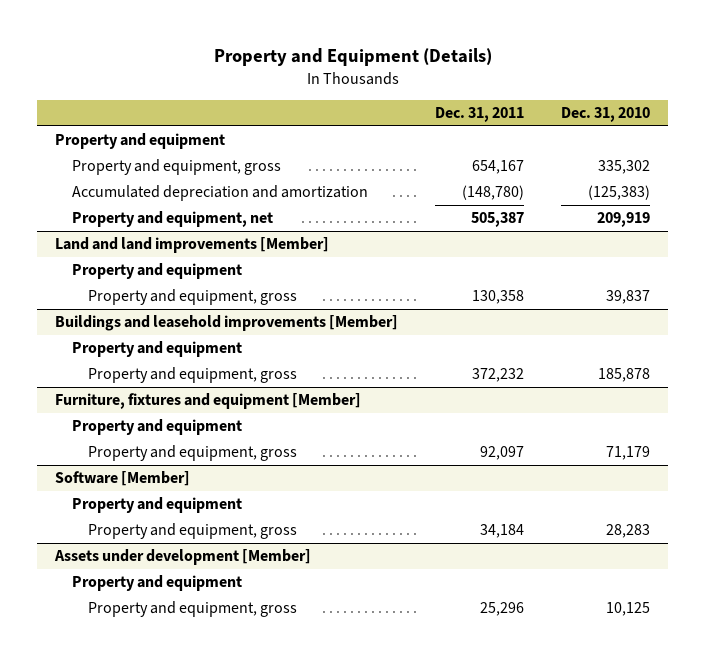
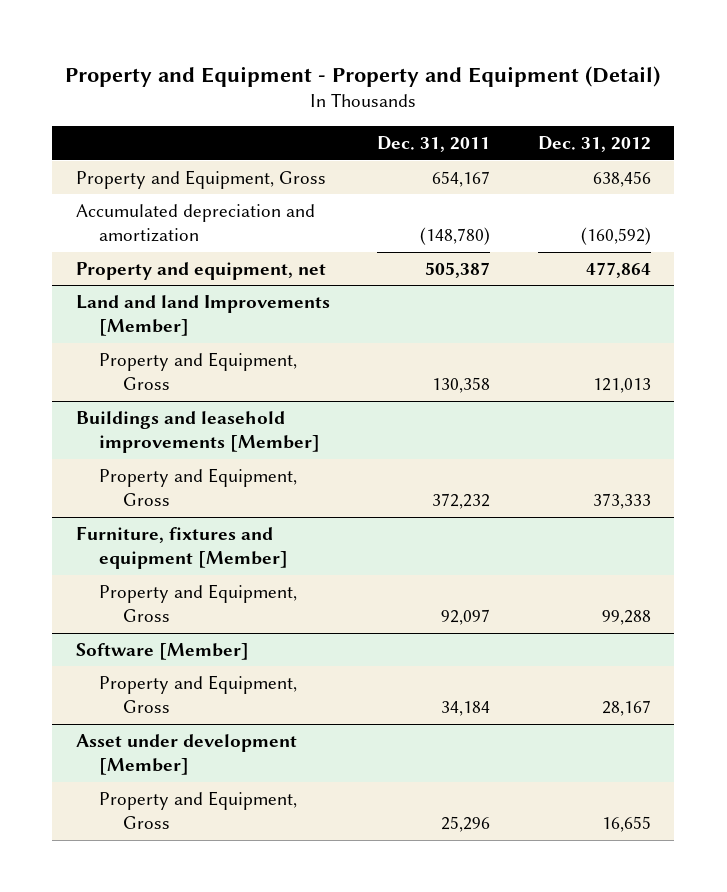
[213,47,492,66] Property and Equipment (Details) -> [65,65,661,87] Property and Equipment - Property and Equipment (Detail)
[560,107,650,123] Dec. 31, 2010 -> none
none -> [537,136,651,153] Dec. 31, 2012
[55,133,226,150] Property and equipment -> none
[71,159,281,176] Property and equipment, gross -> [75,169,326,189] Property and Equipment, Gross
[71,263,242,280] Property and equipment -> none
[55,237,330,254] Land and land improvements [Member] -> [75,294,330,337] Land and land Improvements [Member]
[88,289,298,306] Property and equipment, gross -> [99,351,298,391] Property and Equipment, Gross
[71,341,242,358] Property and equipment -> none
[88,367,298,384] Property and equipment, gross -> [99,467,298,507] Property and Equipment, Gross
[71,419,242,436] Property and equipment -> none
[88,445,298,462] Property and equipment, gross -> [99,583,298,623] Property and Equipment, Gross
[71,497,242,514] Property and equipment -> none
[71,575,242,592] Property and equipment -> none
[88,523,298,540] Property and equipment, gross -> [99,674,298,714] Property and Equipment, Gross
[54,549,312,566] Assets under development [Member] -> [75,733,297,776] Asset under development [Member]
[88,601,298,618] Property and equipment, gross -> [99,790,298,830] Property and Equipment, Gross

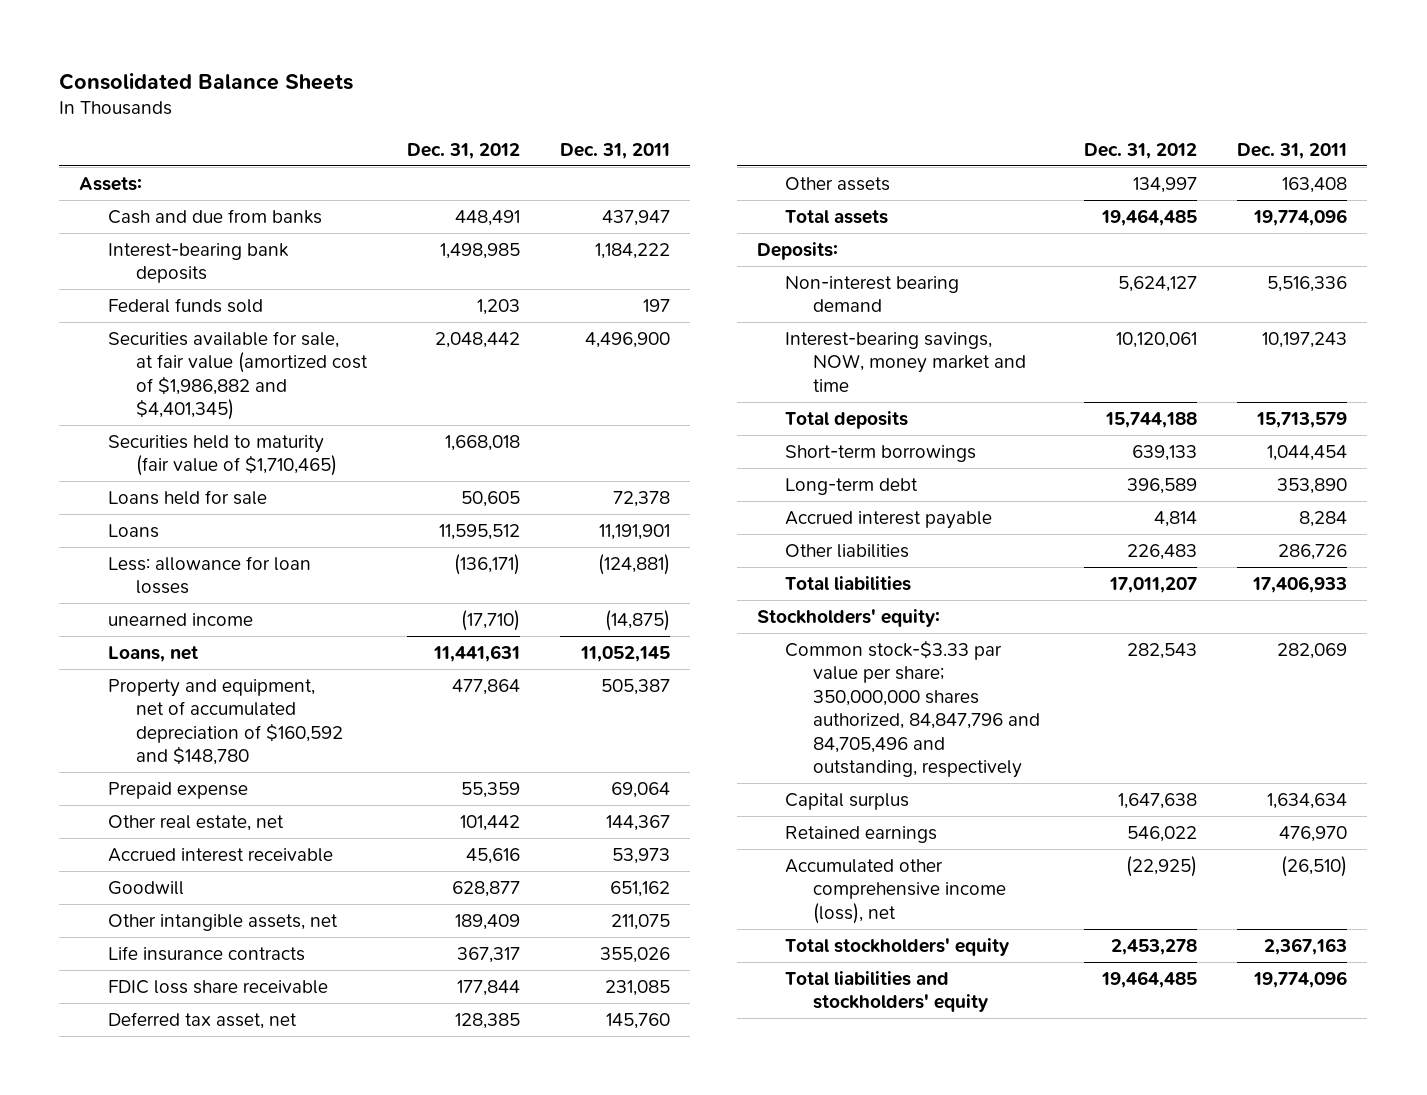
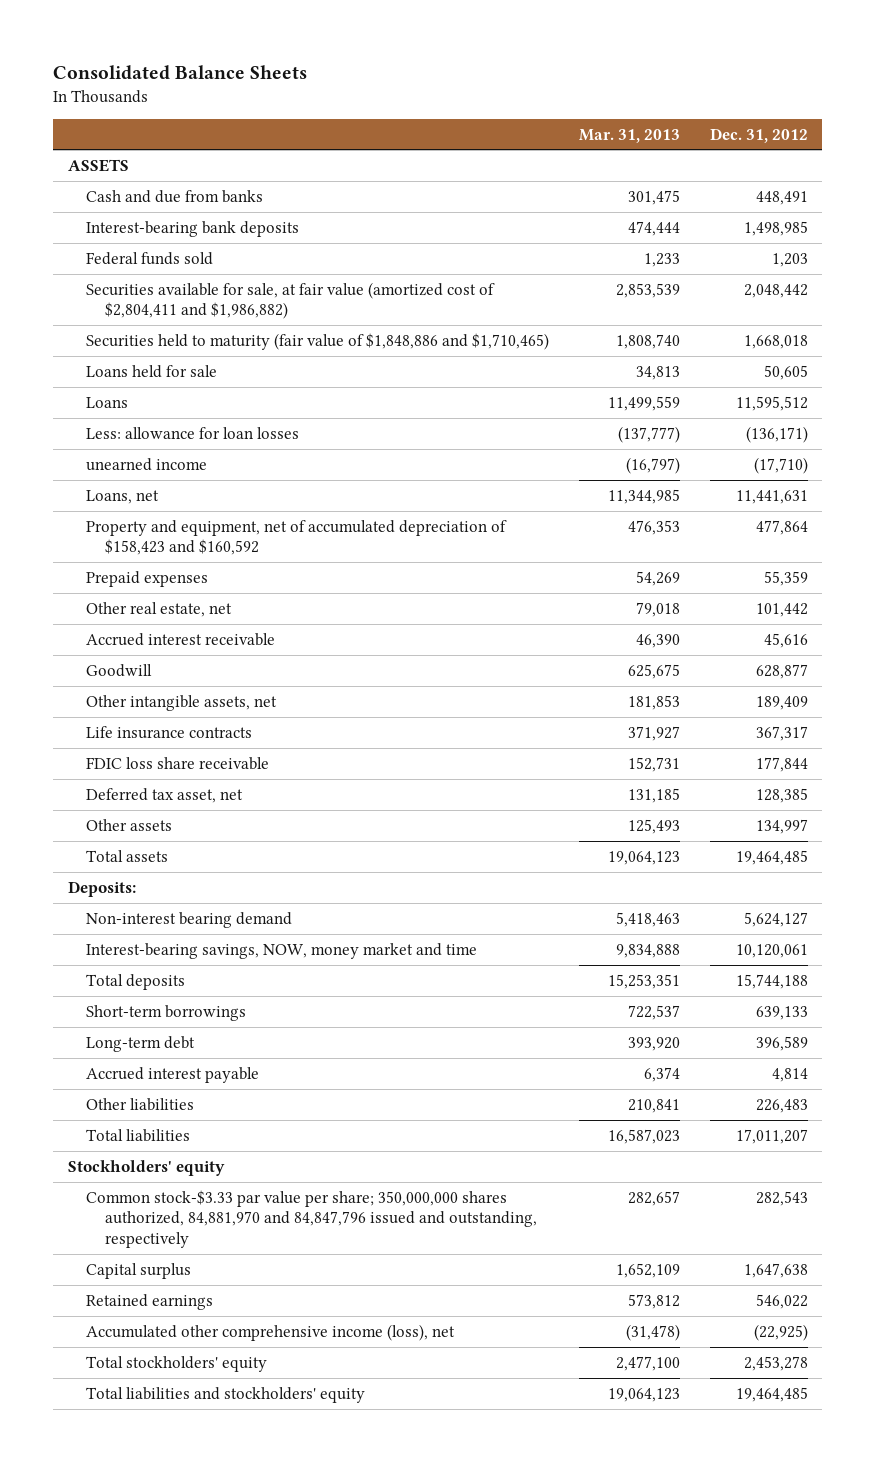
[559,142,670,159] Dec. 31, 2011 -> none
none -> [578,128,680,143] Mar. 31, 2013
[79,176,143,191] Assets: -> [67,158,129,172] ASSETS
[107,330,368,421] Securities available for sale, at fair value (amortized cost of $1,986,882 and $4,401,345) -> [86,281,496,320] Securities available for sale, at fair value (amortized cost of $2,804,411 and $1,986,882)
[107,434,337,477] Securities held to maturity (fair value of $1,710,465) -> [86,332,550,350] Securities held to maturity (fair value of $1,848,886 and $1,710,465)
[107,678,343,766] Property and equipment, net of accumulated depreciation of $160,592 and $148,780 -> [86,519,508,556] Property and equipment, net of accumulated depreciation of $158,423 and $160,592
[107,781,248,799] Prepaid expense -> [86,570,209,587] Prepaid expenses
[757,608,941,627] Stockholders' equity: -> [67,1159,225,1176] Stockholders' equity
[785,639,1041,779] Common stock-$3.33 par value per share; 350,000,000 shares authorized, 84,847,796 and 84,705,496 and outstanding, respectively -> [86,1189,537,1249] Common stock-$3.33 par value per share; 350,000,000 shares authorized, 84,881,970 and 84,847,796 issued and outstanding, respectively

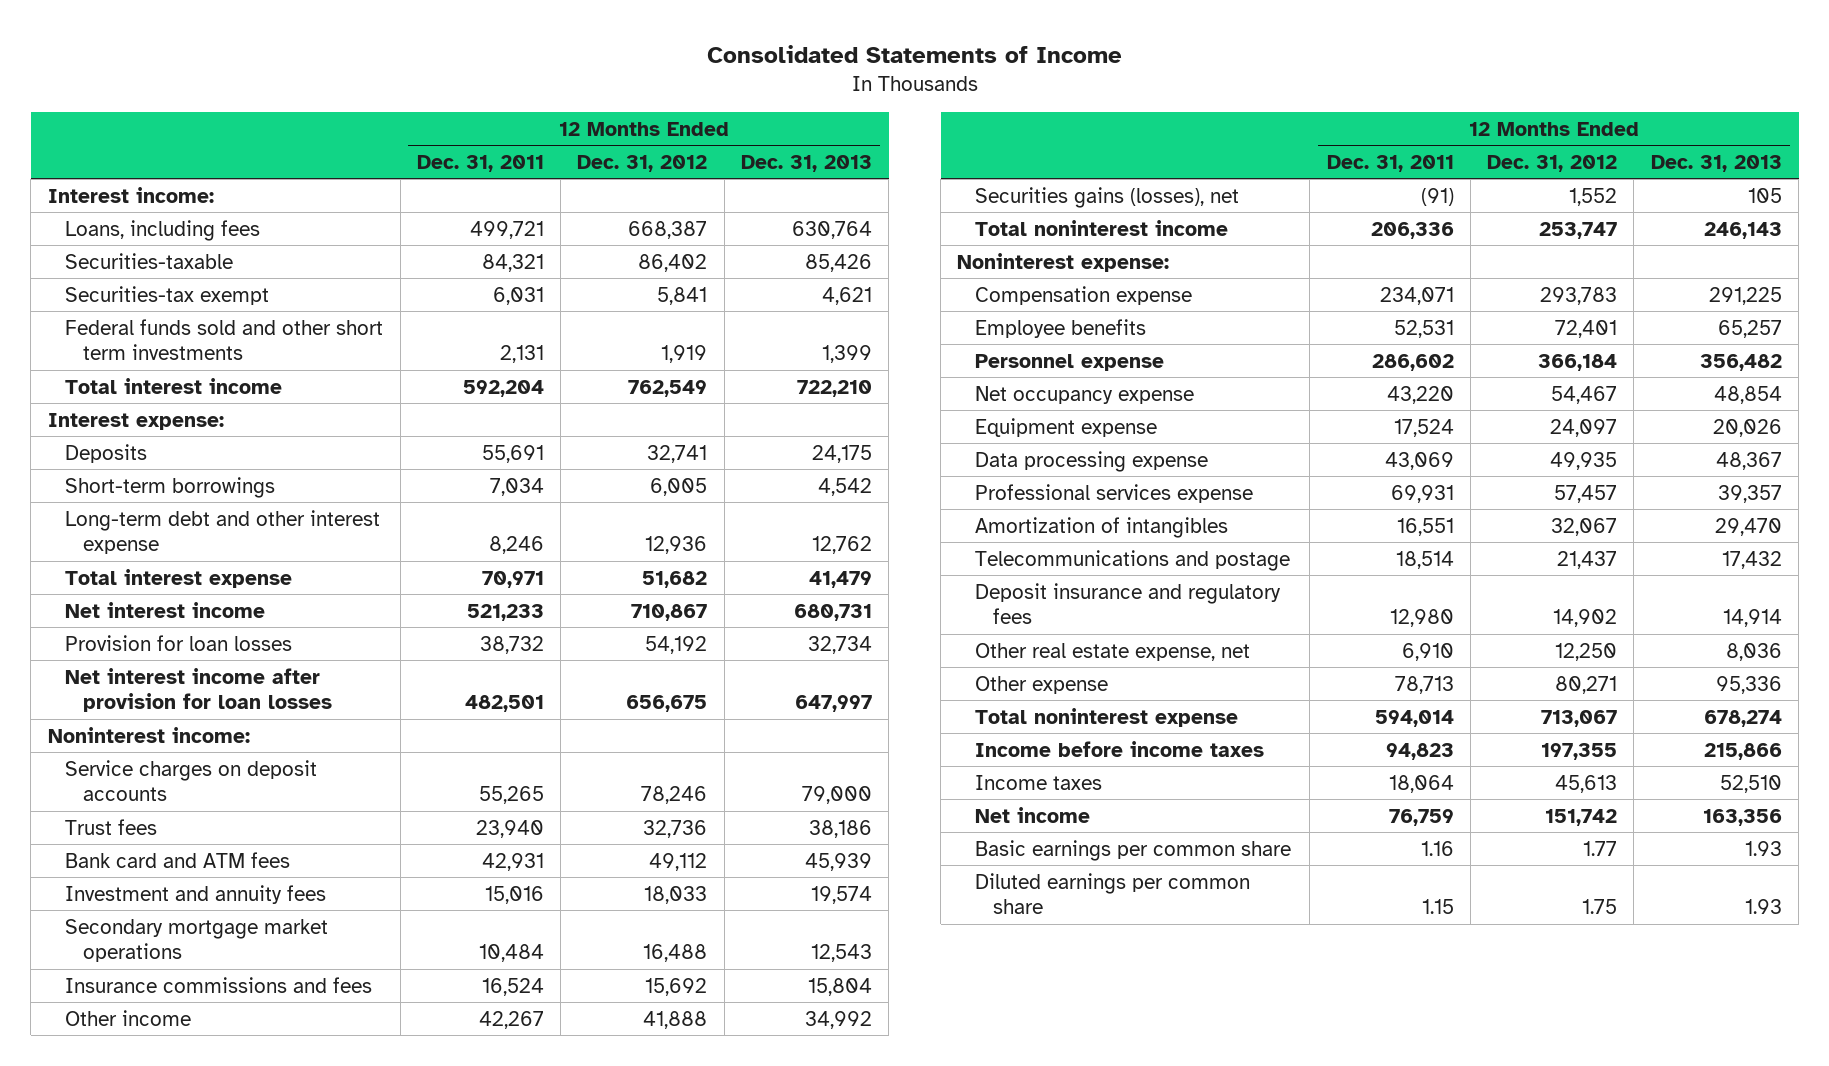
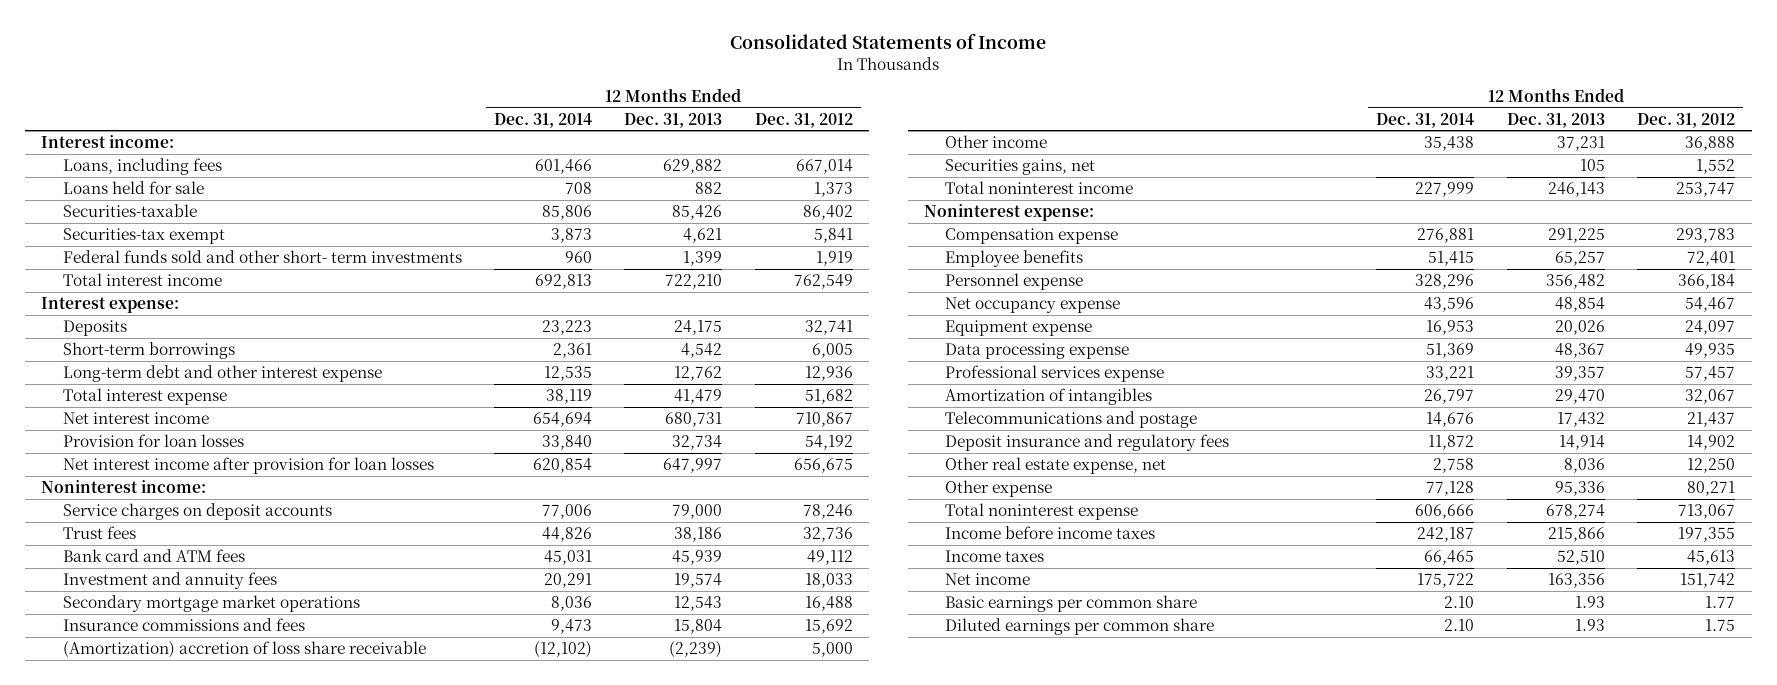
[416,154,544,172] Dec. 31, 2011 -> none
none -> [494,112,593,128] Dec. 31, 2014
[628,220,708,239] 668,387 -> [795,158,853,174] 667,014
[791,220,872,239] 630,764 -> [663,158,723,174] 629,882
none -> [62,180,204,194] Loans held for sale
[65,318,384,361] Federal funds sold and other short term investments -> [62,249,462,263] Federal funds sold and other short- term investments
none -> [62,640,426,658] (Amortization) accretion of loss share receivable
[643,1010,708,1029] 41,888 -> [1685,135,1736,151] 36,888
[804,1010,872,1029] 34,992 -> [1556,135,1605,151] 37,231
[975,186,1240,208] Securities gains (losses), net -> [945,158,1096,175] Securities gains, net

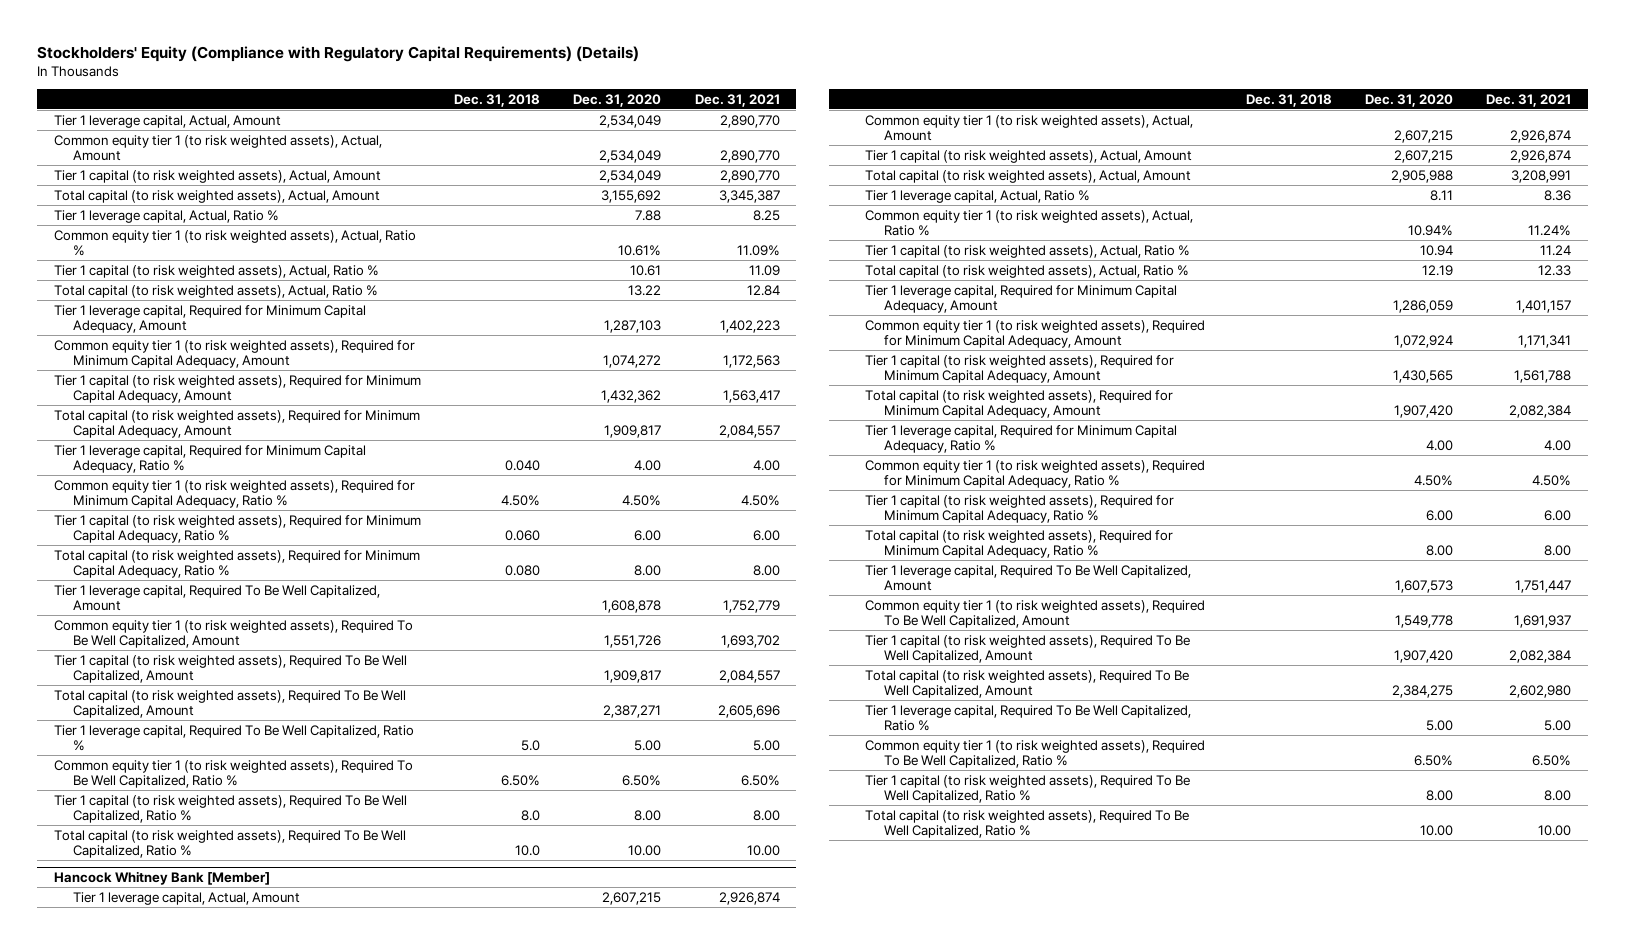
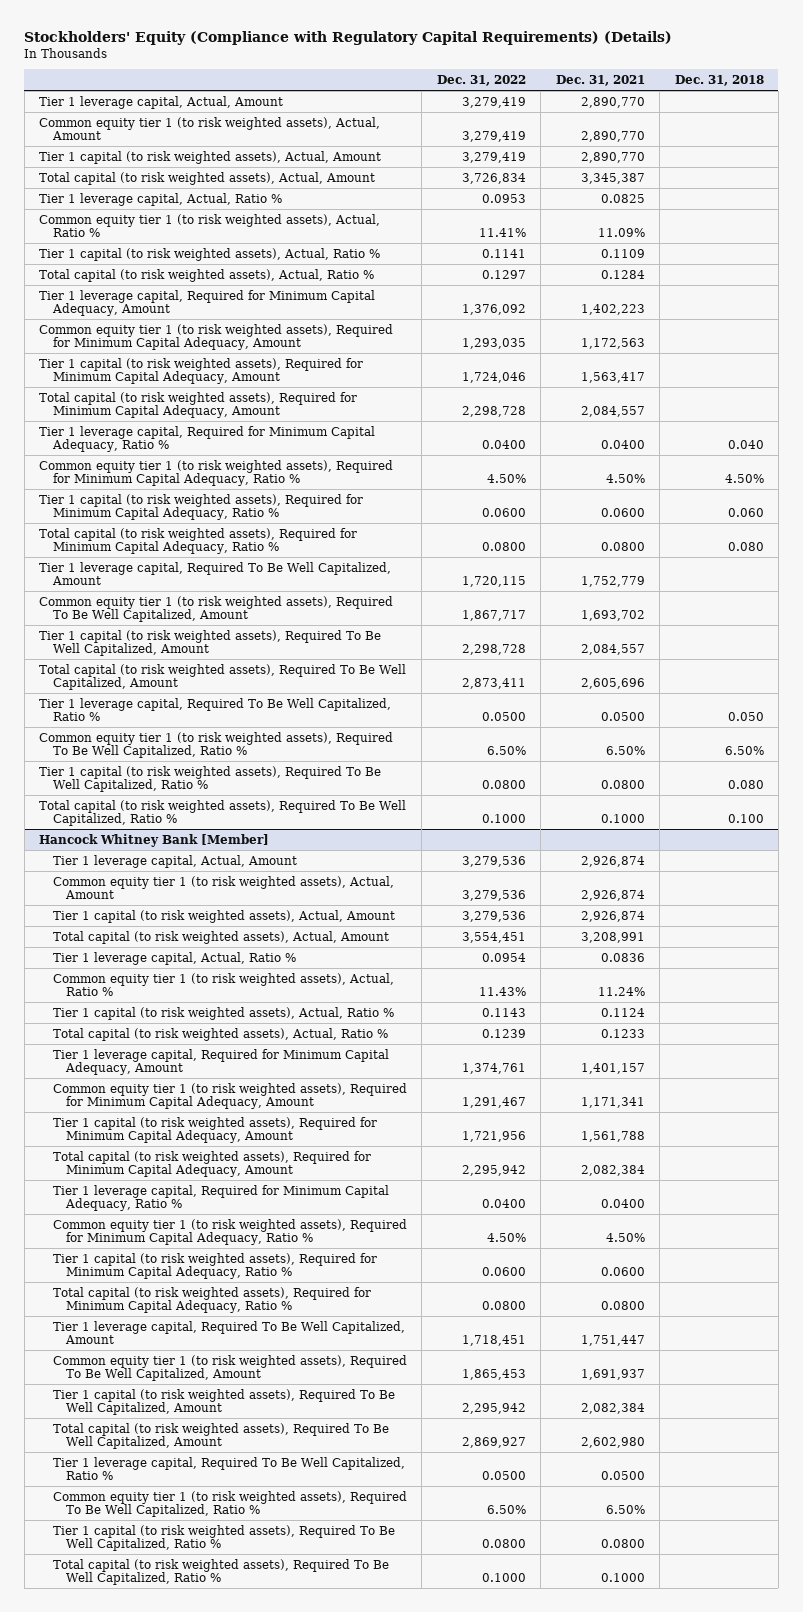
[573,93,662,107] Dec. 31, 2020 -> none
none -> [436,75,526,87] Dec. 31, 2022
[752,209,780,221] 8.25 -> [600,193,645,203] 0.0825
[748,264,780,276] 11.09 -> [600,248,645,258] 0.1109
[746,284,780,296] 12.84 -> [600,269,645,279] 0.1284
[752,459,780,471] 4.00 -> [600,439,645,449] 0.0400
[752,529,780,541] 6.00 -> [600,507,645,517] 0.0600
[752,564,780,576] 8.00 -> [600,541,645,551] 0.0800
[521,739,541,751] 5.0 -> [727,711,764,721] 0.050
[752,739,780,751] 5.00 -> [600,711,645,721] 0.0500
[521,809,541,821] 8.0 -> [727,779,764,789] 0.080
[752,809,780,821] 8.00 -> [600,779,645,789] 0.0800
[515,844,541,856] 10.0 -> [727,813,764,823] 0.100
[746,844,780,856] 10.00 -> [600,813,645,823] 0.1000
[1544,189,1572,201] 8.36 -> [600,952,645,962] 0.0836
[1540,244,1572,256] 11.24 -> [600,1007,645,1017] 0.1124
[1538,264,1572,276] 12.33 -> [600,1028,645,1038] 0.1233
[1544,439,1572,451] 4.00 -> [600,1198,645,1208] 0.0400
[1544,509,1572,521] 6.00 -> [600,1266,645,1276] 0.0600
[1544,544,1572,556] 8.00 -> [600,1300,645,1310] 0.0800
[1544,719,1572,731] 5.00 -> [600,1470,645,1480] 0.0500
[1544,789,1572,801] 8.00 -> [600,1538,645,1548] 0.0800
[1538,824,1572,836] 10.00 -> [600,1572,645,1582] 0.1000

